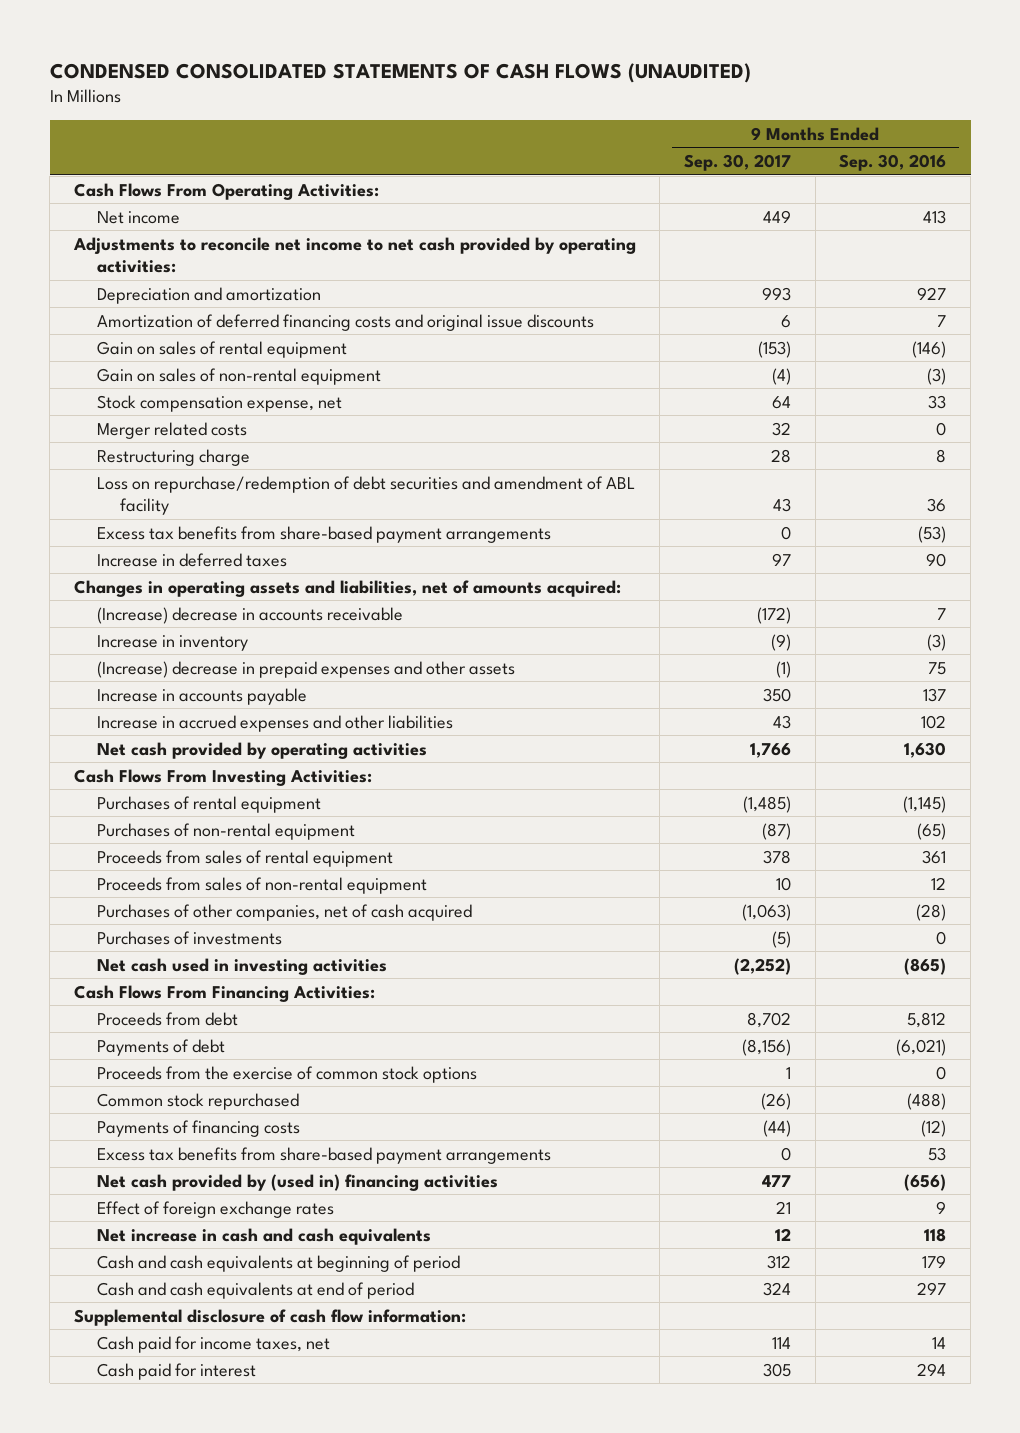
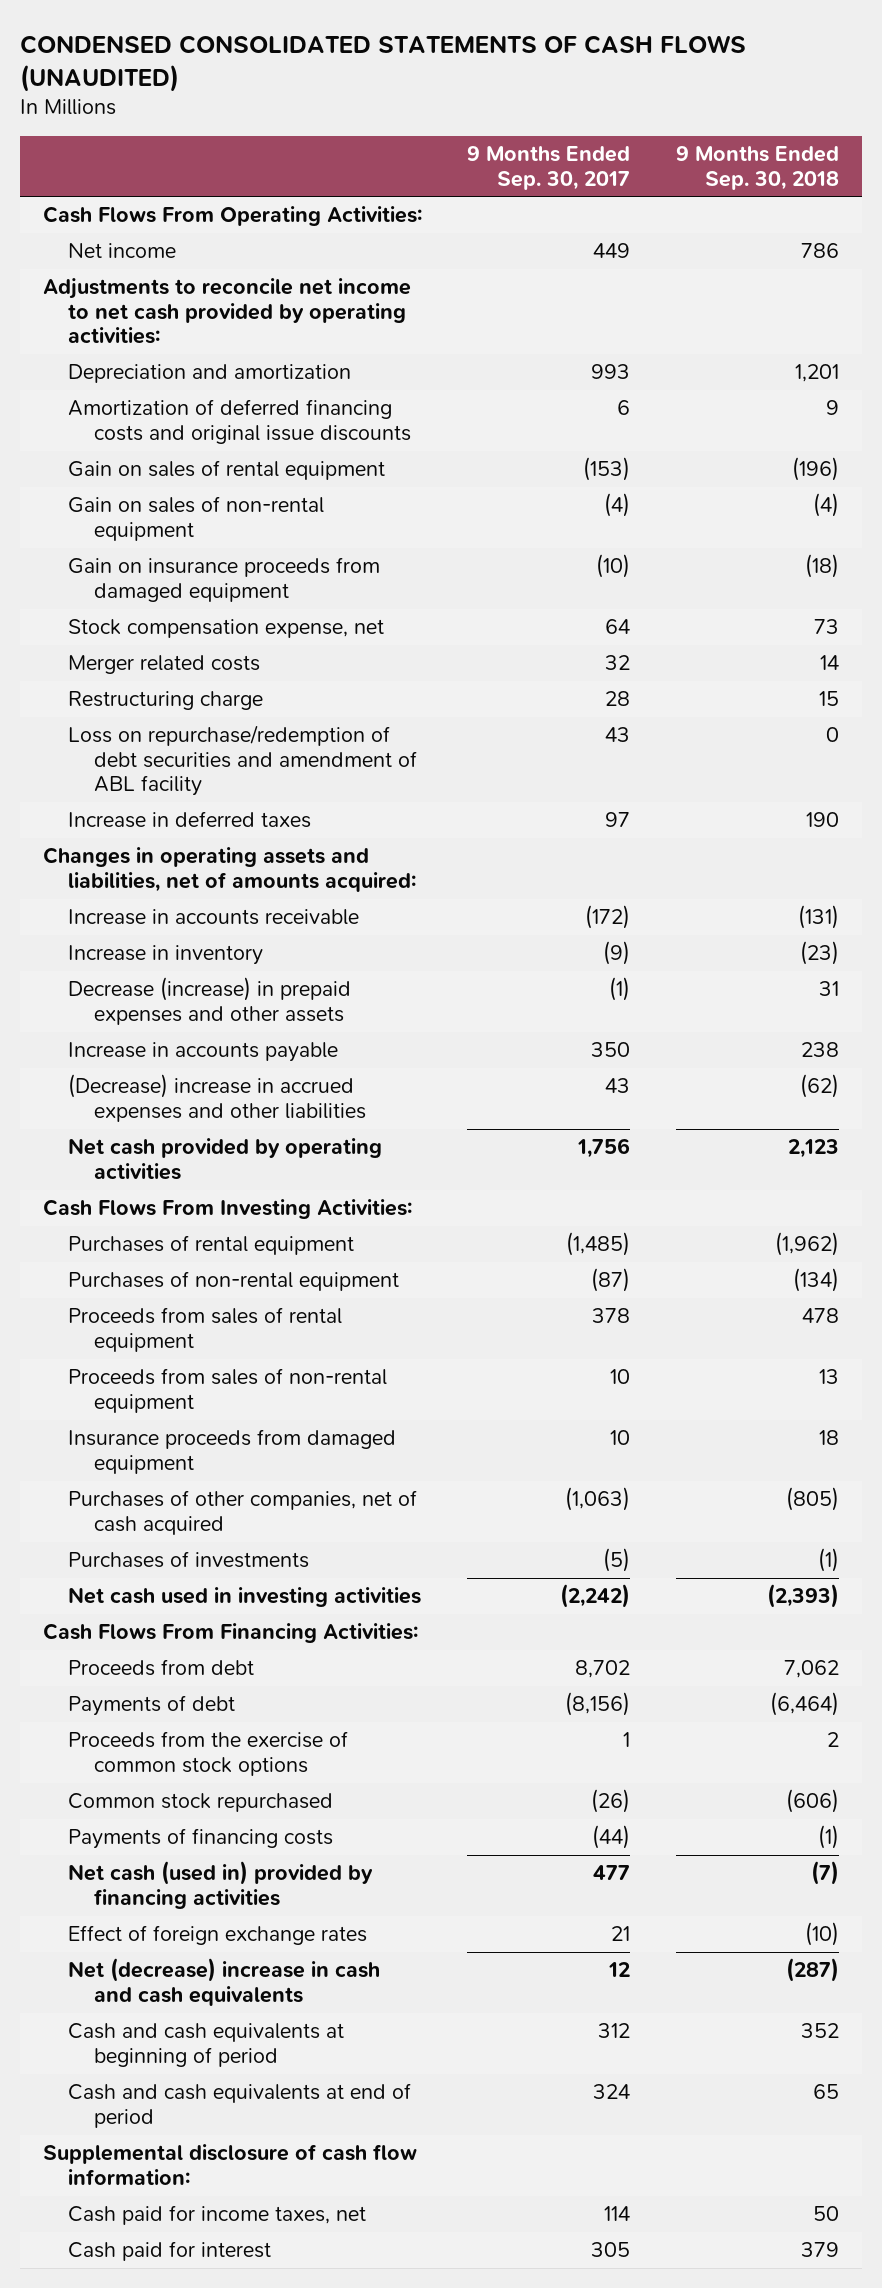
[839,154,947,172] Sep. 30, 2016 -> none
none -> [676,145,840,190] 9 Months Ended Sep. 30, 2018
none -> [68,557,381,602] Gain on insurance proceeds from damaged equipment
[96,525,551,543] Excess tax benefits from share-based payment arrangements -> none
[96,606,403,624] (Increase) decrease in accounts receivable -> [68,909,360,926] Increase in accounts receivable
[96,660,515,678] (Increase) decrease in prepaid expenses and other assets -> [68,977,352,1025] Decrease (increase) in prepaid expenses and other assets
[96,714,453,732] Increase in accrued expenses and other liabilities -> [68,1074,366,1122] (Decrease) increase in accrued expenses and other liabilities
[750,742,792,758] 1,766 -> [577,1138,631,1159] 1,756
none -> [68,1429,397,1474] Insurance proceeds from damaged equipment
[734,957,792,975] (2,252) -> [560,1584,631,1609] (2,242)
[96,1146,551,1164] Excess tax benefits from share-based payment arrangements -> none
[96,1173,498,1191] Net cash provided by (used in) financing activities -> [68,1861,374,1909] Net cash (used in) provided by financing activities
[96,1227,431,1245] Net increase in cash and cash equivalents -> [68,1958,381,2006] Net (decrease) increase in cash and cash equivalents

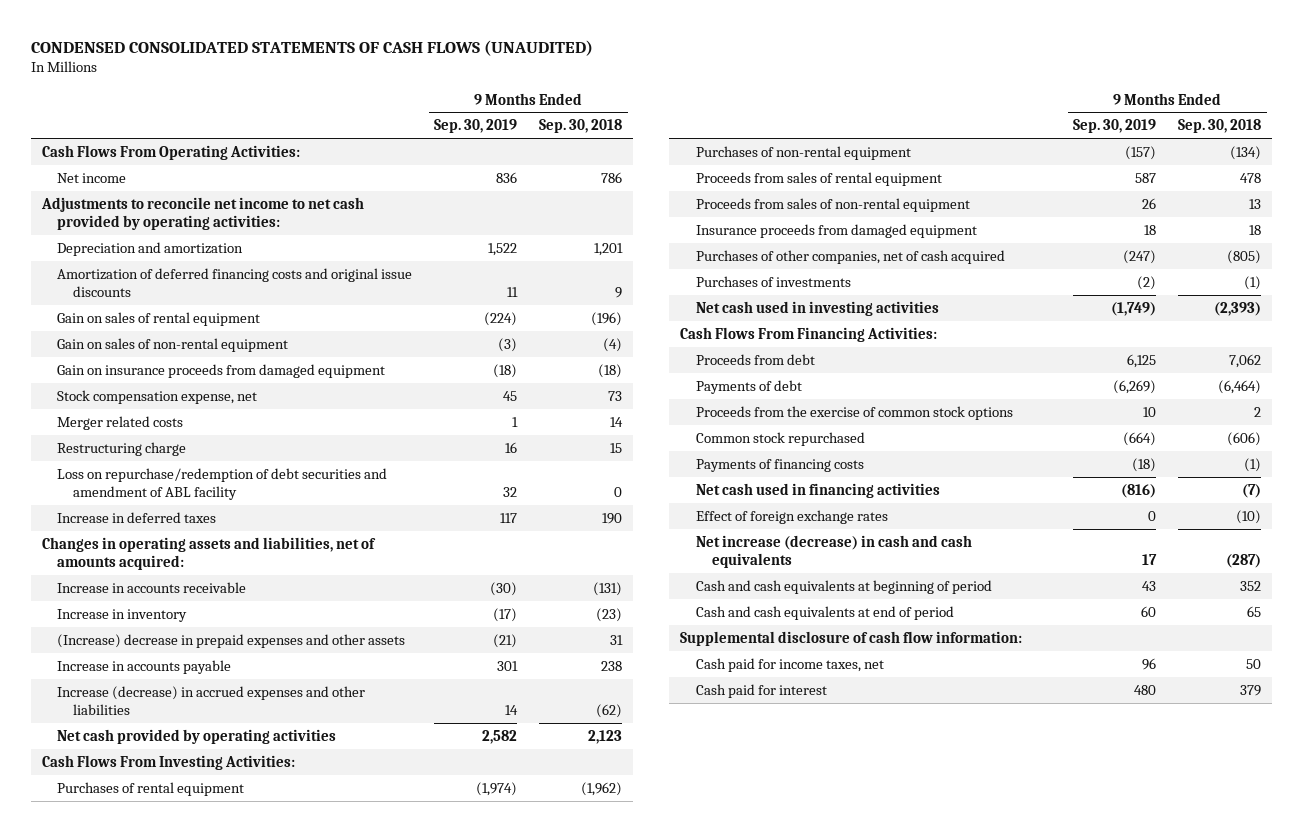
[467,145,631,190] 9 Months Ended Sep. 30, 2017 -> none
none -> [434,119,518,134] Sep. 30, 2019
[68,977,352,1025] Decrease (increase) in prepaid expenses and other assets -> [57,633,406,648] (Increase) decrease in prepaid expenses and other assets
[68,1074,366,1122] (Decrease) increase in accrued expenses and other liabilities -> [57,685,366,715] Increase (decrease) in accrued expenses and other liabilities
[68,1861,374,1909] Net cash (used in) provided by financing activities -> [696,482,941,498] Net cash used in financing activities
[68,1958,381,2006] Net (decrease) increase in cash and cash equivalents -> [696,534,973,568] Net increase (decrease) in cash and cash equivalents

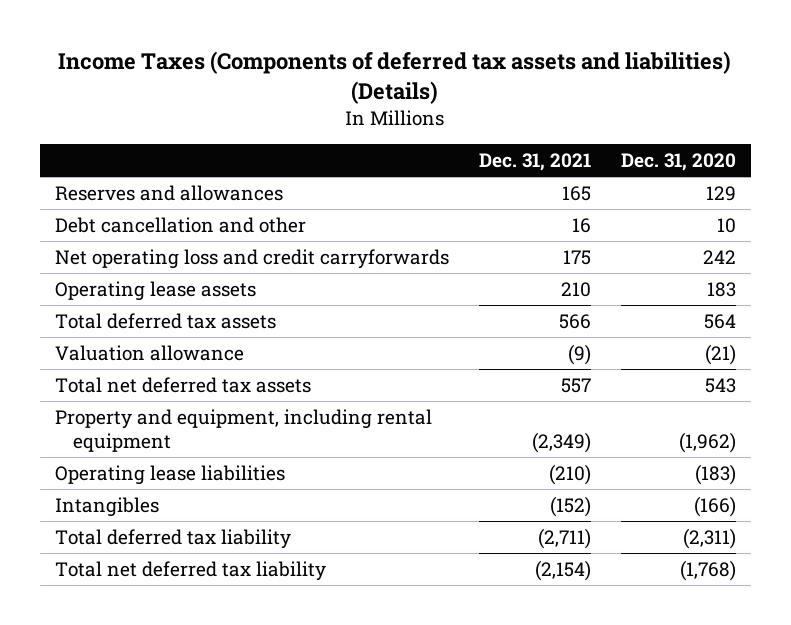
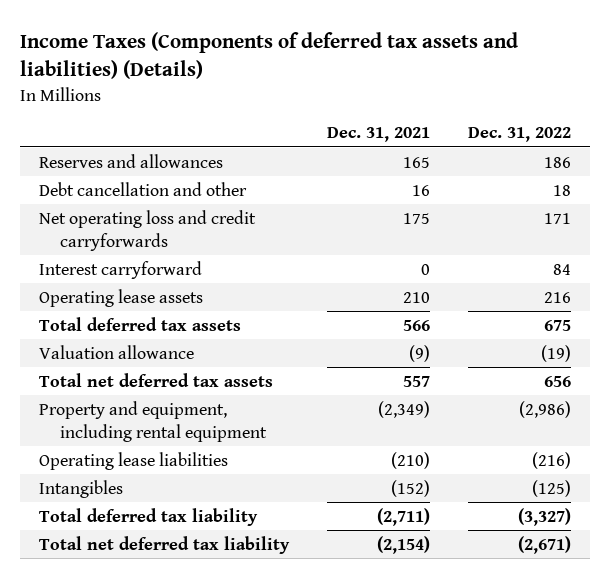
[621,153,737,172] Dec. 31, 2020 -> none
none -> [468,127,572,143] Dec. 31, 2022
none -> [38,260,202,279] Interest carryforward

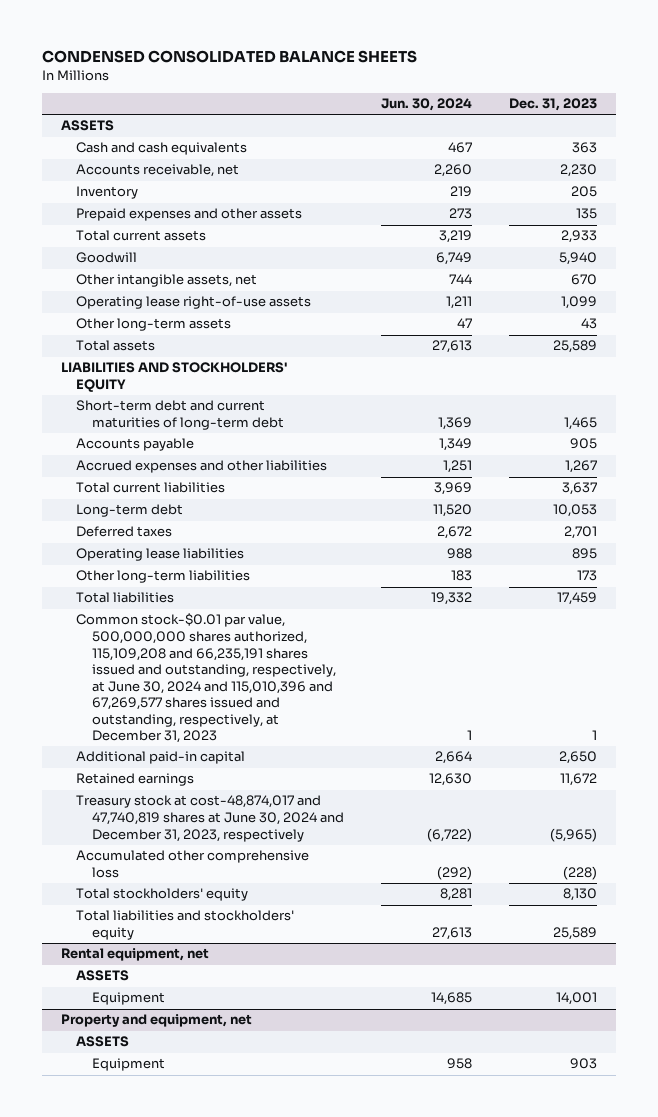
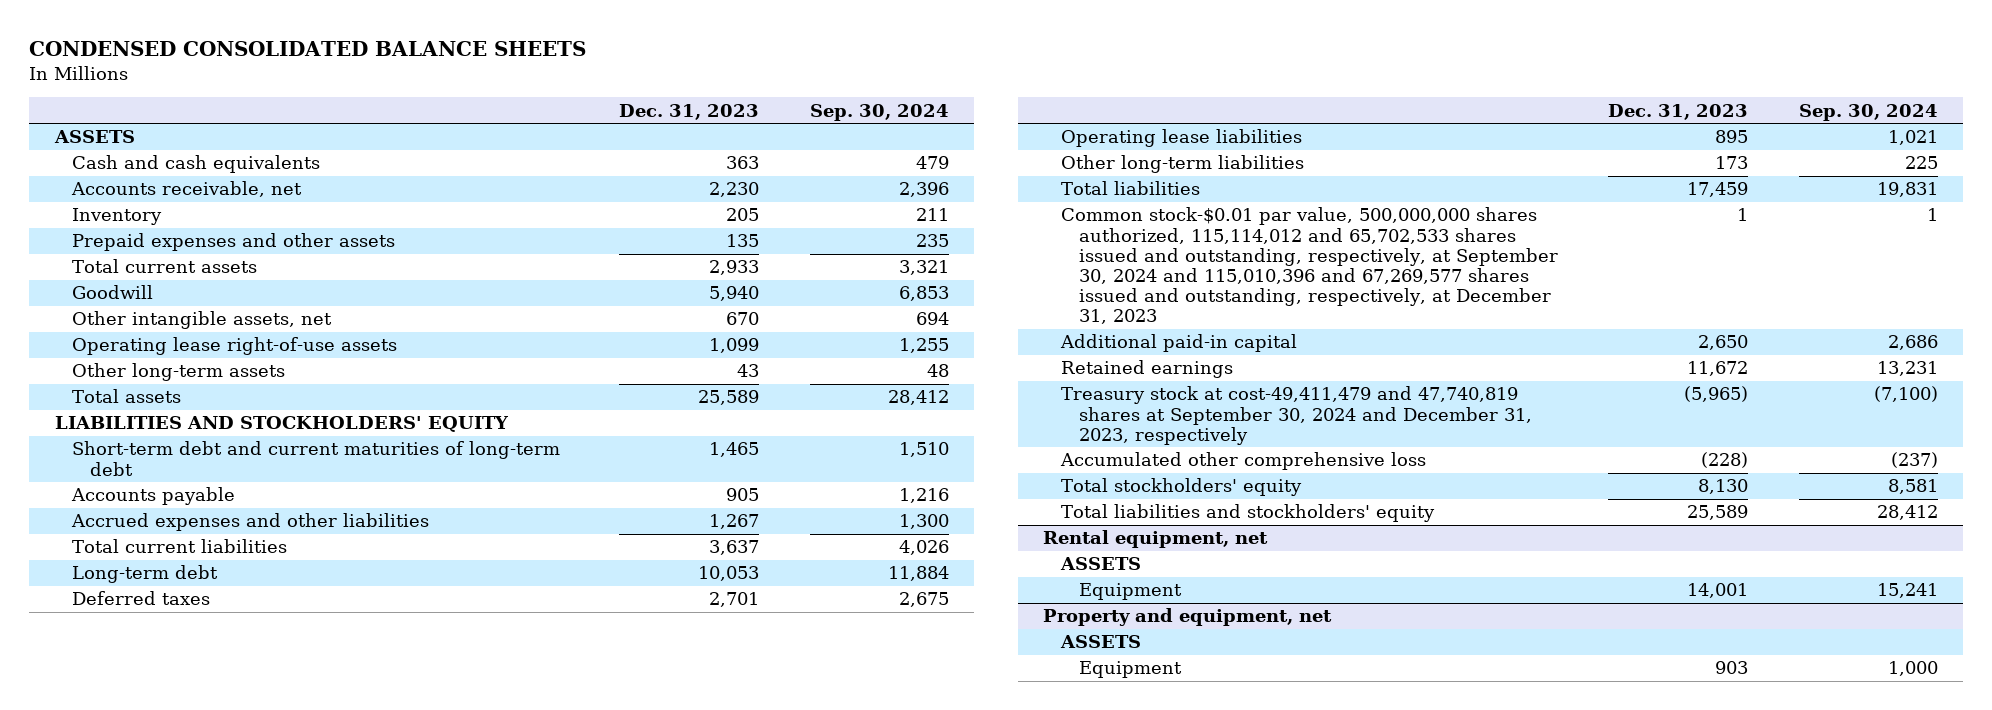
[381,98,473,112] Jun. 30, 2024 -> none
none -> [809,103,949,121] Sep. 30, 2024
[76,613,336,744] Common stock-$0.01 par value, 500,000,000 shares authorized, 115,109,208 and 66,235,191 shares issued and outstanding, respectively, at June 30, 2024 and 115,010,396 and 67,269,577 shares issued and outstanding, respectively, at December 31, 2023 -> [1060,207,1558,325] Common stock-$0.01 par value, 500,000,000 shares authorized, 115,114,012 and 65,702,533 shares issued and outstanding, respectively, at September 30, 2024 and 115,010,396 and 67,269,577 shares issued and outstanding, respectively, at December 31, 2023
[76,795,344,842] Treasury stock at cost-48,874,017 and 47,740,819 shares at June 30, 2024 and December 31, 2023, respectively -> [1060,386,1532,445] Treasury stock at cost-49,411,479 and 47,740,819 shares at September 30, 2024 and December 31, 2023, respectively

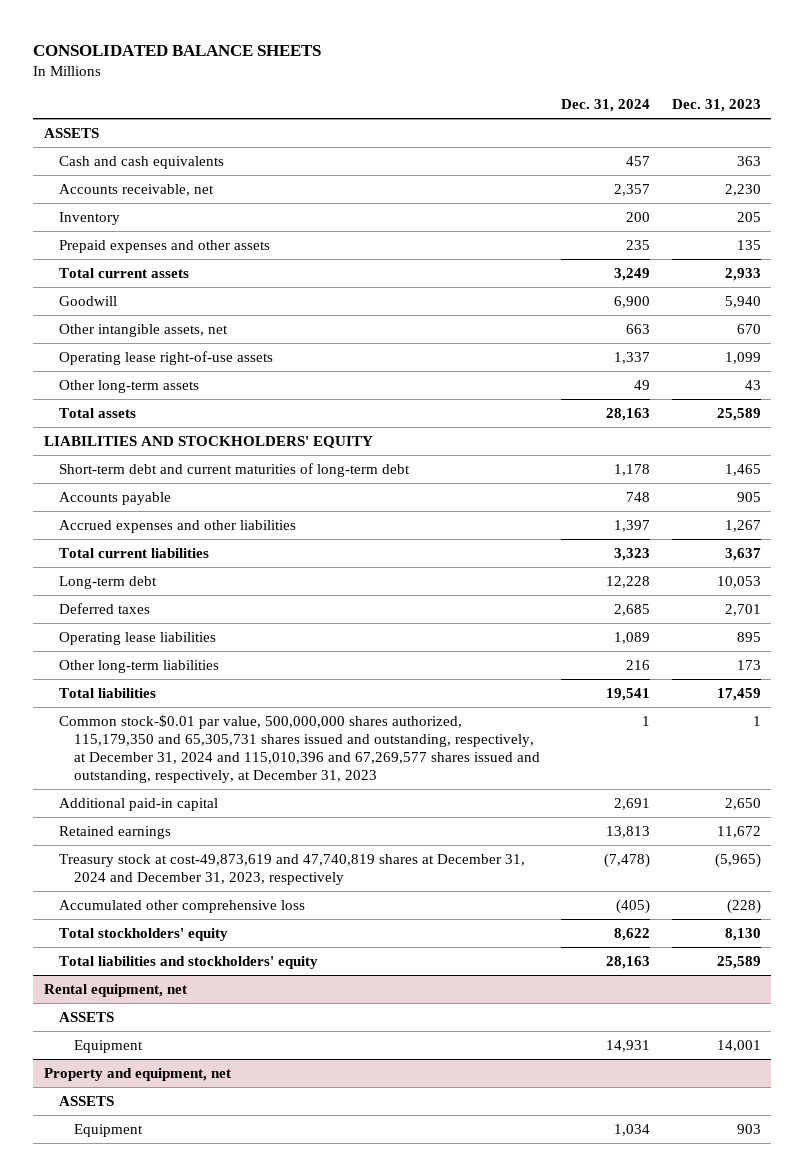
[29,41,587,57] CONDENSED CONSOLIDATED BALANCE SHEETS -> [32,44,321,56] CONSOLIDATED BALANCE SHEETS
[809,103,949,121] Sep. 30, 2024 -> none
none -> [561,99,651,113] Dec. 31, 2024
[1060,207,1558,325] Common stock-$0.01 par value, 500,000,000 shares authorized, 115,114,012 and 65,702,533 shares issued and outstanding, respectively, at September 30, 2024 and 115,010,396 and 67,269,577 shares issued and outstanding, respectively, at December 31, 2023 -> [58,714,540,784] Common stock-$0.01 par value, 500,000,000 shares authorized, 115,179,350 and 65,305,731 shares issued and outstanding, respectively, at December 31, 2024 and 115,010,396 and 67,269,577 shares issued and outstanding, respectively, at December 31, 2023
[1060,386,1532,445] Treasury stock at cost-49,411,479 and 47,740,819 shares at September 30, 2024 and December 31, 2023, respectively -> [58,853,525,885] Treasury stock at cost-49,873,619 and 47,740,819 shares at December 31, 2024 and December 31, 2023, respectively

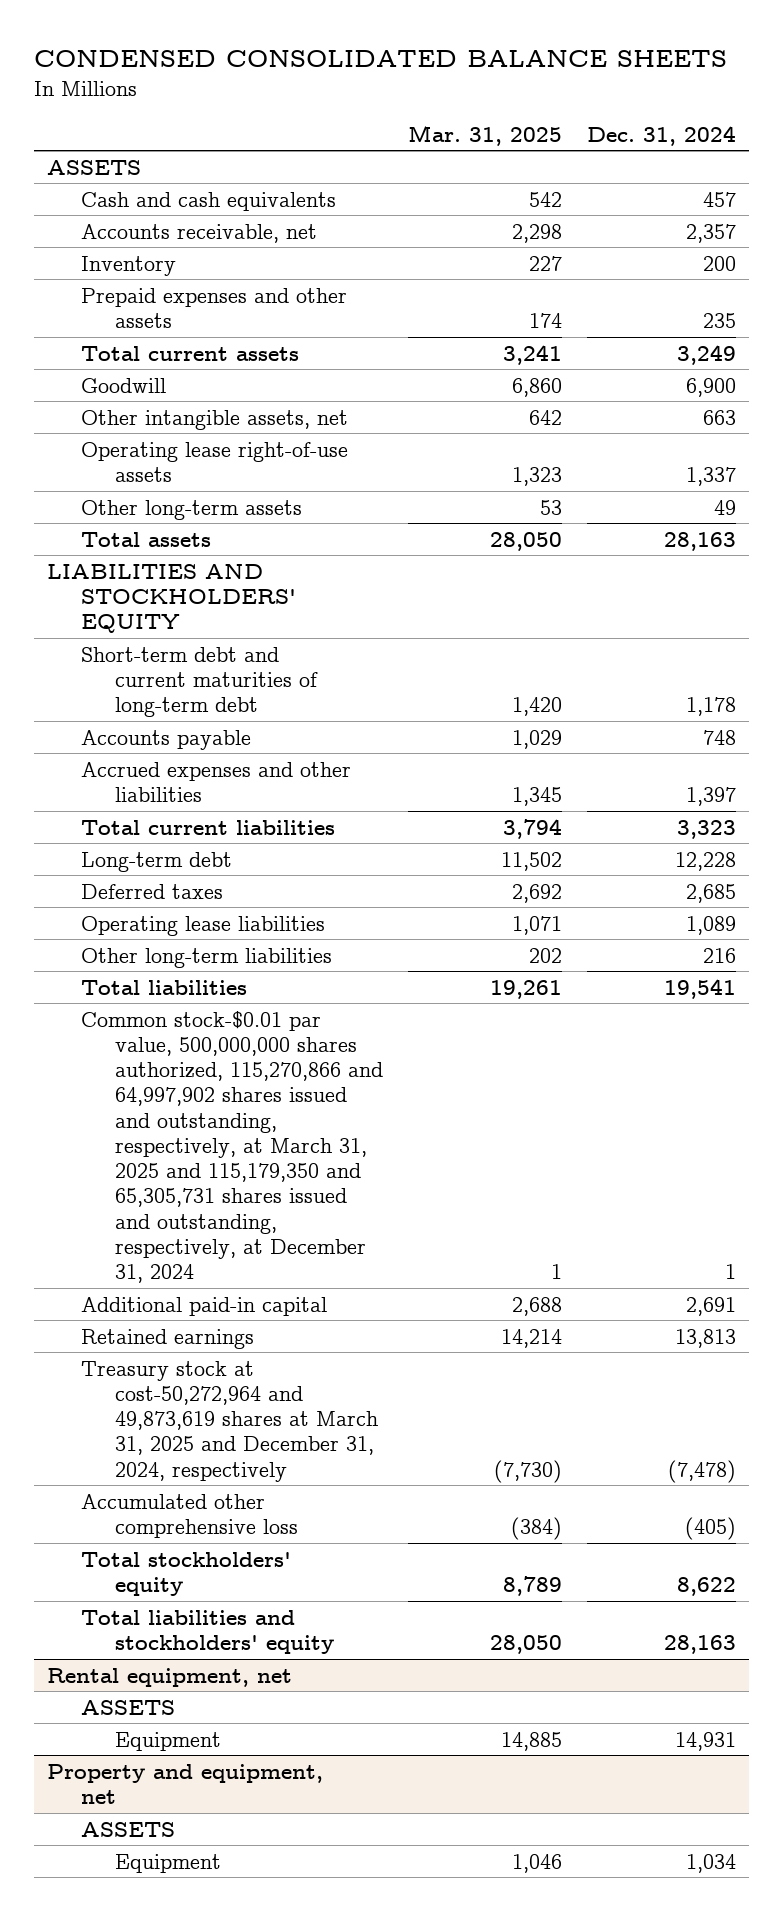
[32,44,321,56] CONSOLIDATED BALANCE SHEETS -> [34,50,728,68] CONDENSED CONSOLIDATED BALANCE SHEETS
[671,99,761,113] Dec. 31, 2023 -> none
none -> [407,124,562,146] Mar. 31, 2025
[58,714,540,784] Common stock-$0.01 par value, 500,000,000 shares authorized, 115,179,350 and 65,305,731 shares issued and outstanding, respectively, at December 31, 2024 and 115,010,396 and 67,269,577 shares issued and outstanding, respectively, at December 31, 2023 -> [80,1010,383,1284] Common stock-$0.01 par value, 500,000,000 shares authorized, 115,270,866 and 64,997,902 shares issued and outstanding, respectively, at March 31, 2025 and 115,179,350 and 65,305,731 shares issued and outstanding, respectively, at December 31, 2024
[58,853,525,885] Treasury stock at cost-49,873,619 and 47,740,819 shares at December 31, 2024 and December 31, 2023, respectively -> [80,1360,378,1482] Treasury stock at cost-50,272,964 and 49,873,619 shares at March 31, 2025 and December 31, 2024, respectively

